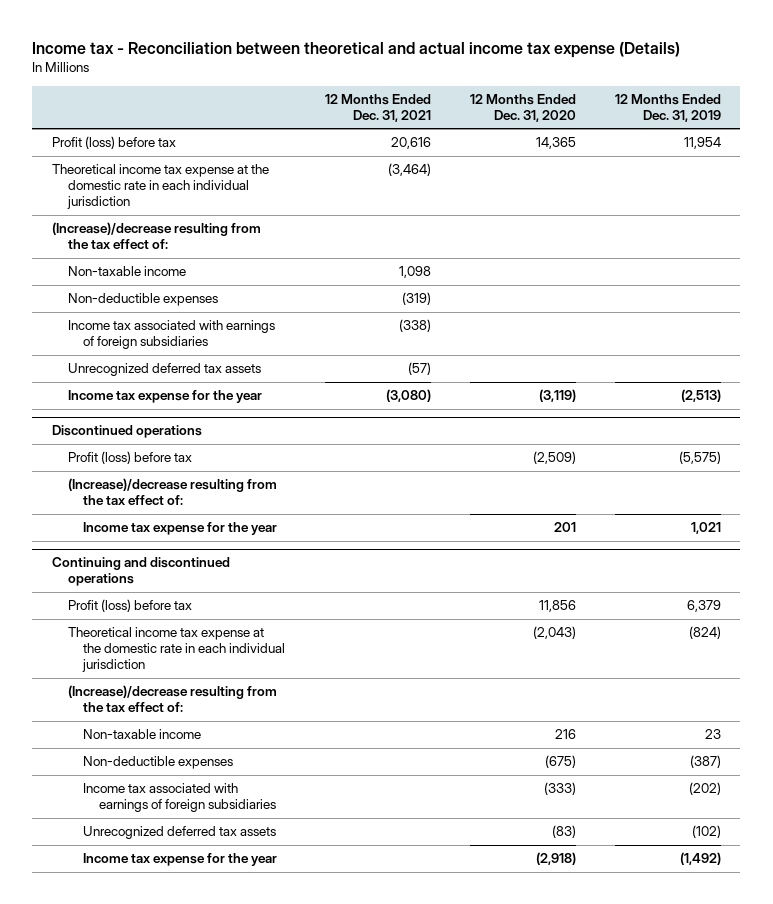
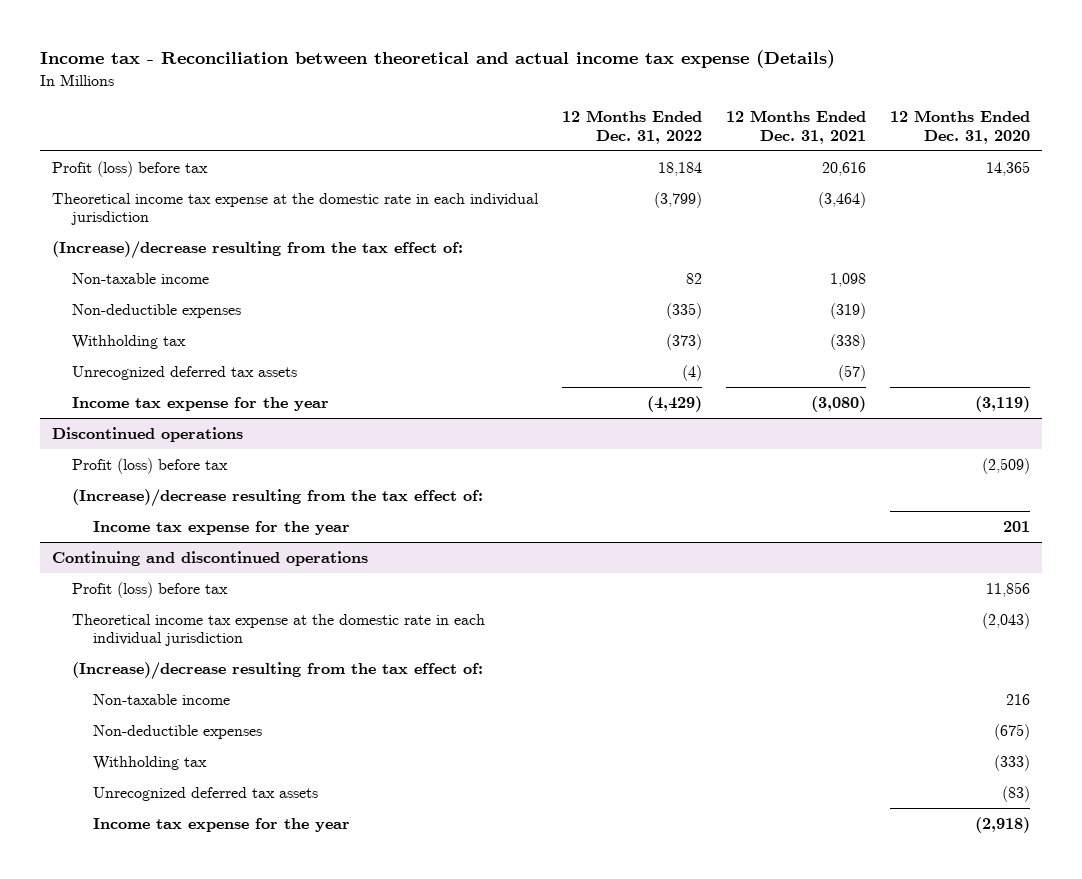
[614,94,721,123] 12 Months Ended Dec. 31, 2019 -> none
none -> [562,110,703,144] 12 Months Ended Dec. 31, 2022
[67,320,275,350] Income tax associated with earnings of foreign subsidiaries -> [72,334,187,349] Withholding tax
[83,783,277,813] Income tax associated with earnings of foreign subsidiaries -> [93,755,208,770] Withholding tax

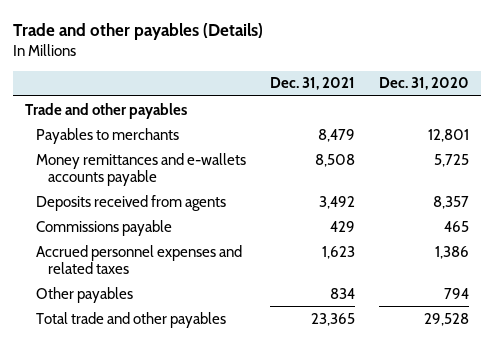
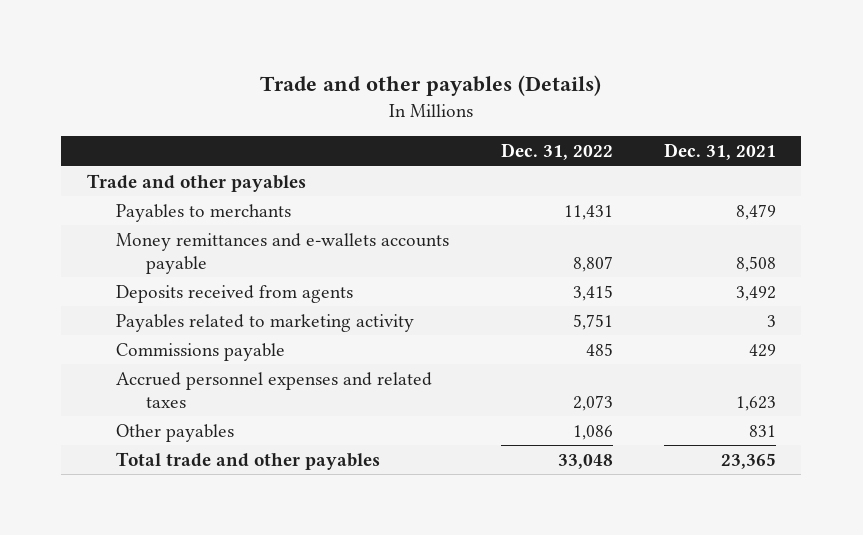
[379,77,470,91] Dec. 31, 2020 -> none
none -> [500,143,613,161] Dec. 31, 2022
none -> [116,313,415,332] Payables related to marketing activity
[330,287,356,299] 834 -> [748,424,776,437] 831

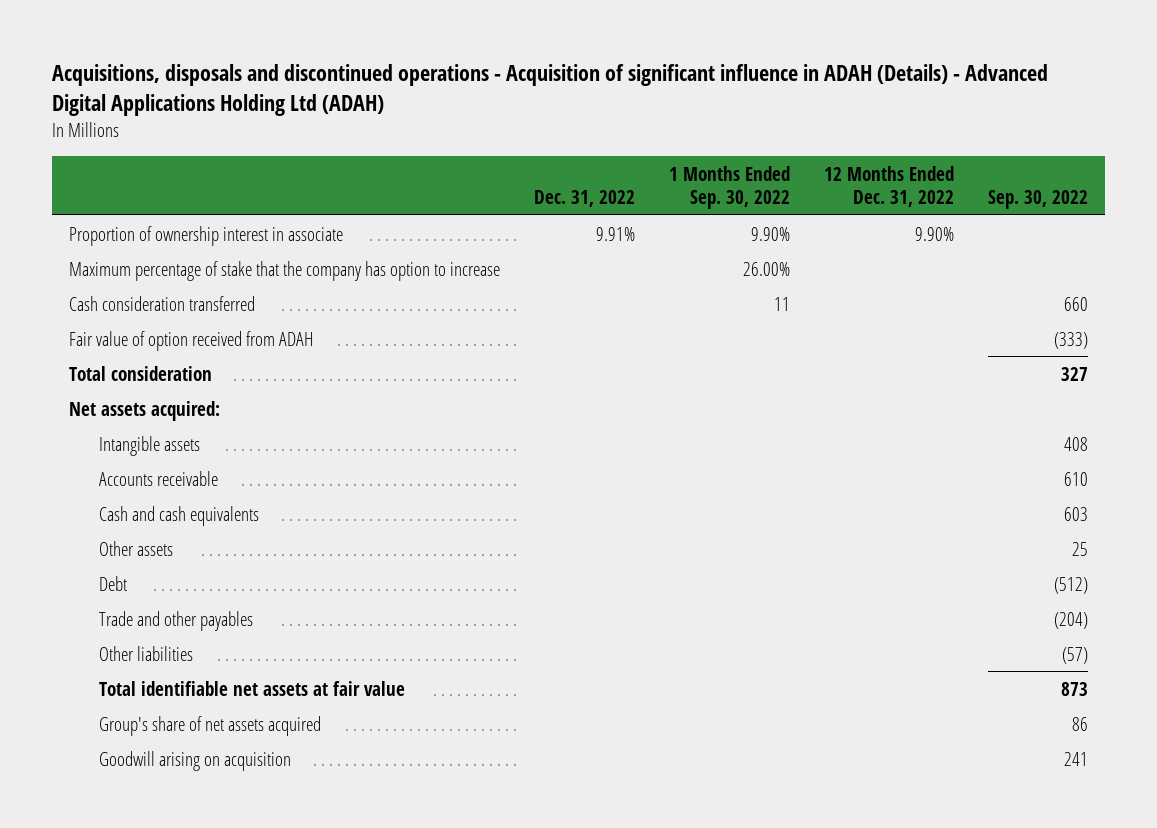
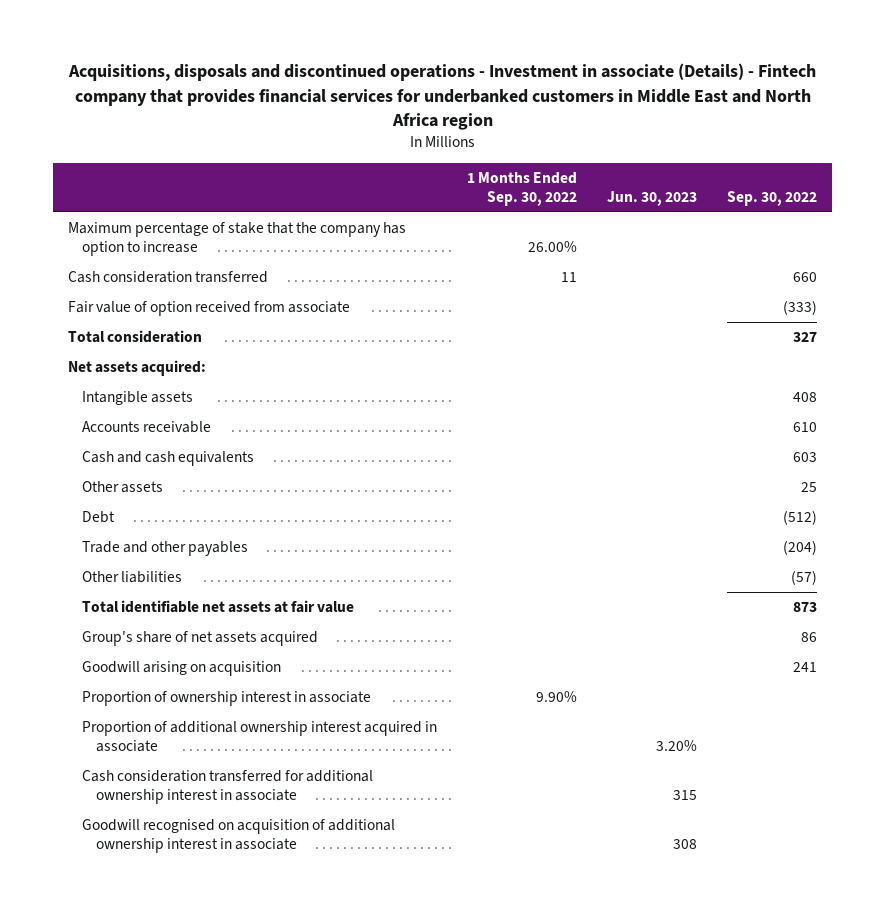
[51,64,1048,117] Acquisitions, disposals and discontinued operations - Acquisition of significant influence in ADAH (Details) - Advanced Digital Applications Holding Ltd (ADAH) -> [67,63,816,131] Acquisitions, disposals and discontinued operations - Investment in associate (Details) - Fintech company that provides financial services for underbanked customers in Middle East and North Africa region
[533,189,635,207] Dec. 31, 2022 -> none
[824,165,955,207] 12 Months Ended Dec. 31, 2022 -> none
none -> [607,190,698,206] Jun. 30, 2023
[68,330,314,351] Fair value of option received from ADAH -> [68,301,351,317] Fair value of option received from associate
[68,225,343,246] Proportion of ownership interest in associate -> [81,691,371,707] Proportion of ownership interest in associate
none -> [81,721,437,752] Proportion of additional ownership interest acquired in associate
none -> [81,770,373,804] Cash consideration transferred for additional ownership interest in associate
none -> [81,819,395,853] Goodwill recognised on acquisition of additional ownership interest in associate

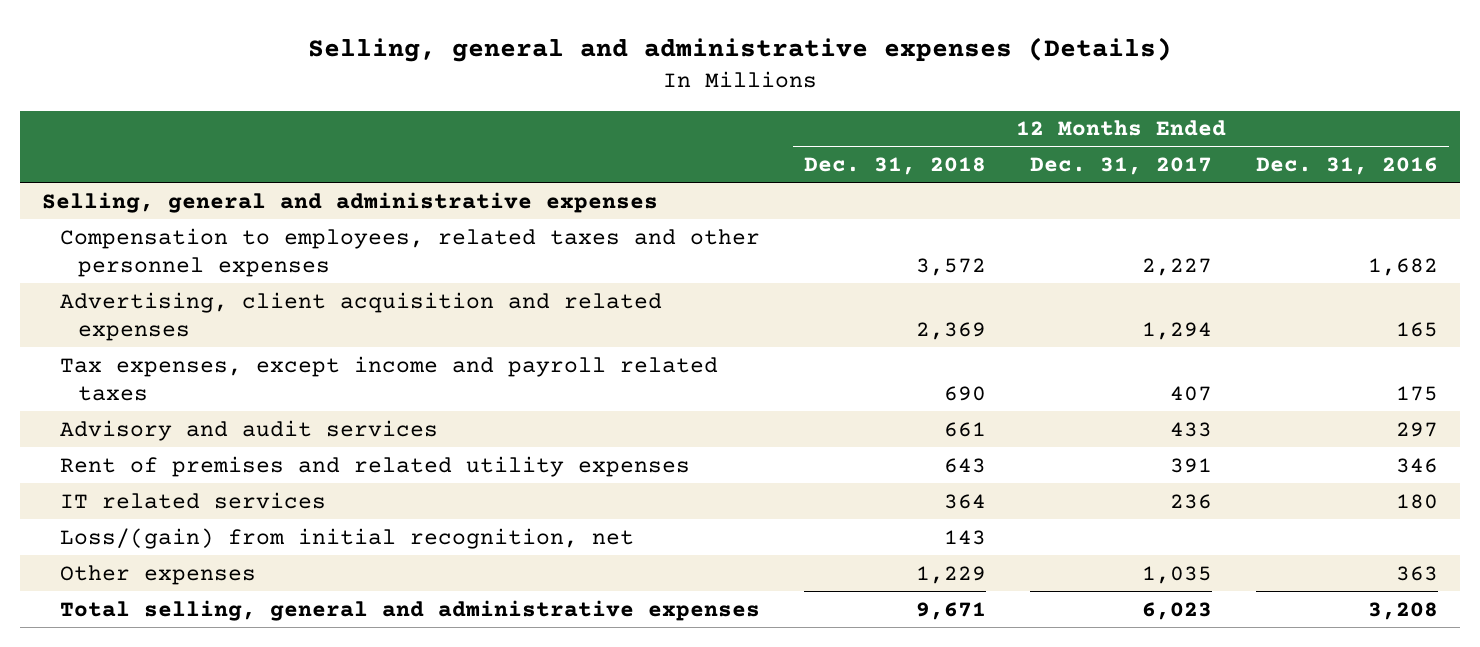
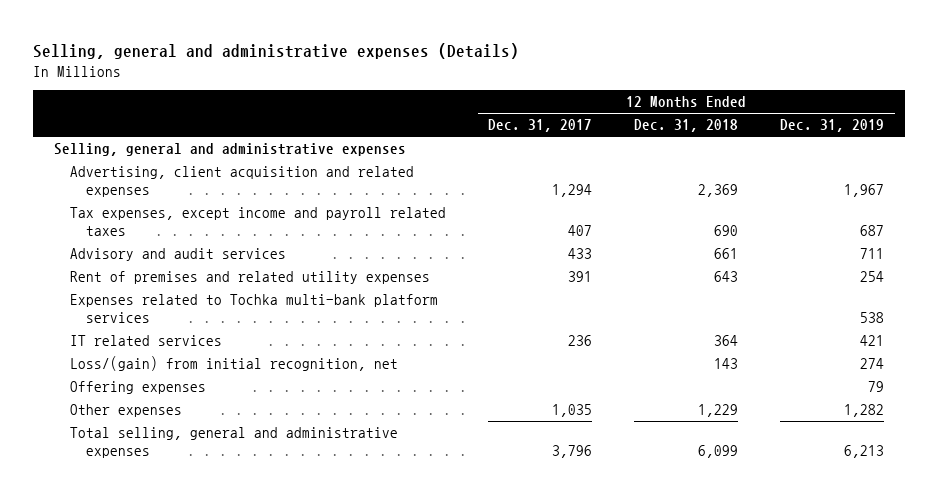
[1255,156,1438,175] Dec. 31, 2016 -> none
none -> [780,119,885,133] Dec. 31, 2019
[60,227,761,277] Compensation to employees, related taxes and other personnel expenses -> none
none -> [70,294,439,323] Expenses related to Tochka multi-bank platform services
none -> [70,381,207,395] Offering expenses
[915,601,986,620] 9,671 -> [698,444,739,458] 6,099
[1141,601,1212,620] 6,023 -> [552,444,593,458] 3,796

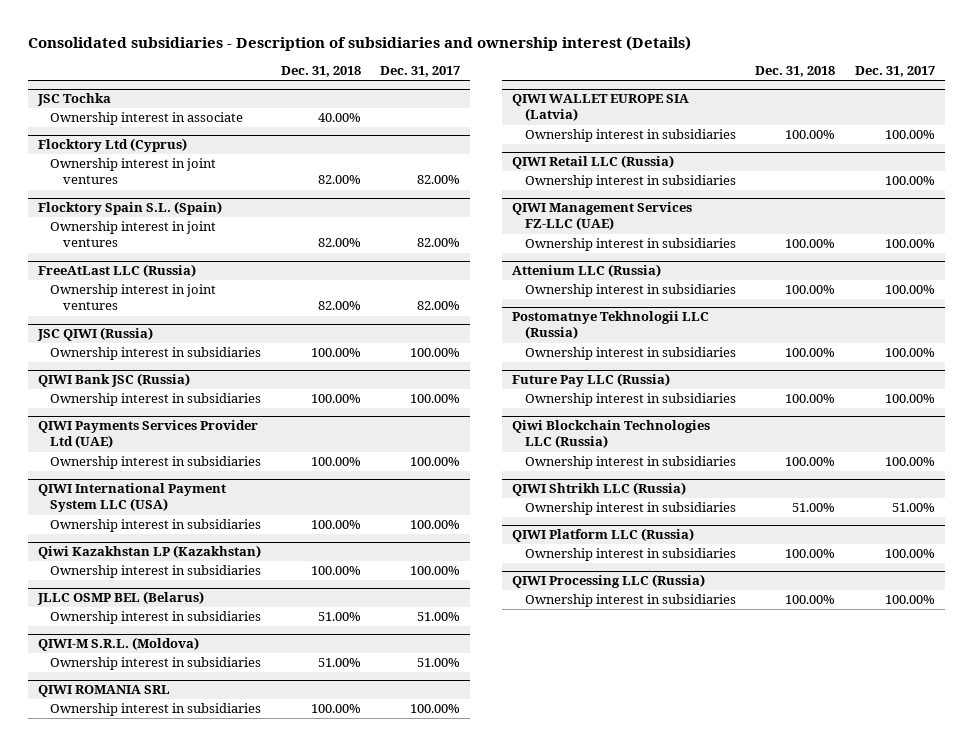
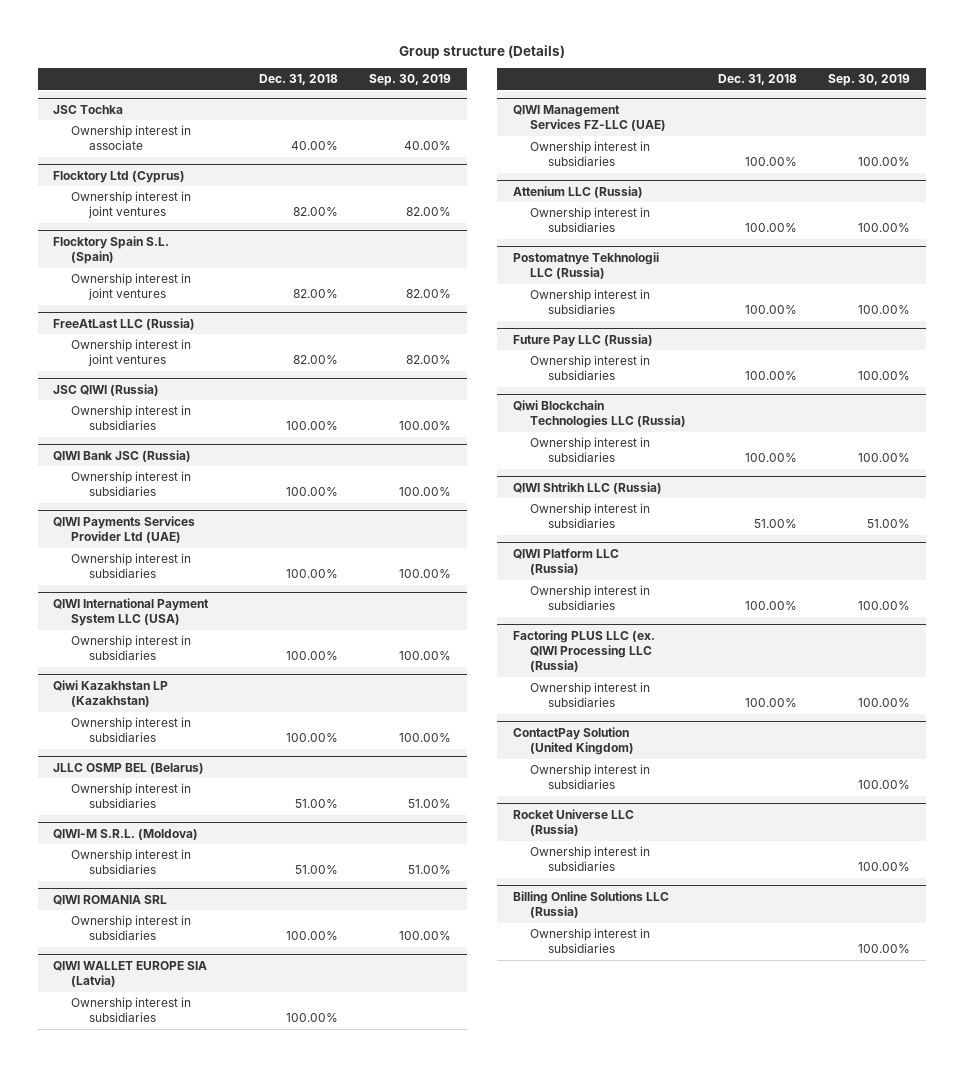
[28,36,692,52] Consolidated subsidiaries - Description of subsidiaries and ownership interest (Details) -> [398,45,565,60] Group structure (Details)
[380,66,461,78] Dec. 31, 2017 -> none
none -> [369,74,452,87] Sep. 30, 2019
[512,155,675,170] QIWI Retail LLC (Russia) -> none
[524,175,736,189] Ownership interest in subsidiaries -> none
[512,574,706,589] QIWI Processing LLC (Russia) -> [512,629,655,673] Factoring PLUS LLC (ex. QIWI Processing LLC (Russia)
none -> [512,726,635,756] ContactPay Solution (United Kingdom)
none -> [530,764,651,790] Ownership interest in subsidiaries
none -> [512,808,634,837] Rocket Universe LLC (Russia)
none -> [530,846,651,872] Ownership interest in subsidiaries
none -> [512,890,669,919] Billing Online Solutions LLC (Russia)
none -> [530,928,651,954] Ownership interest in subsidiaries

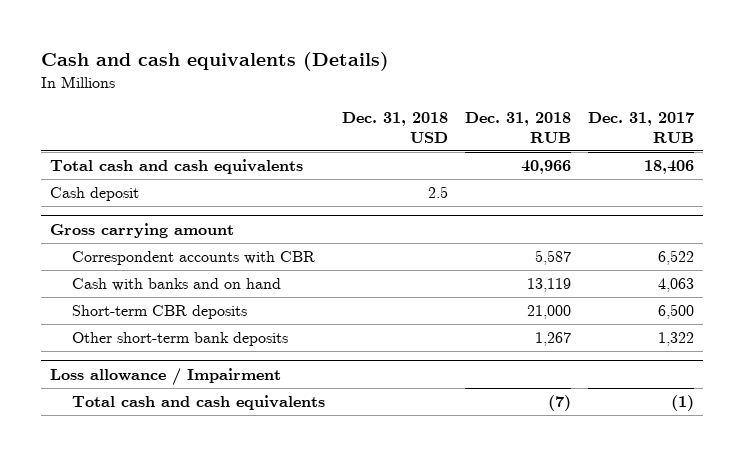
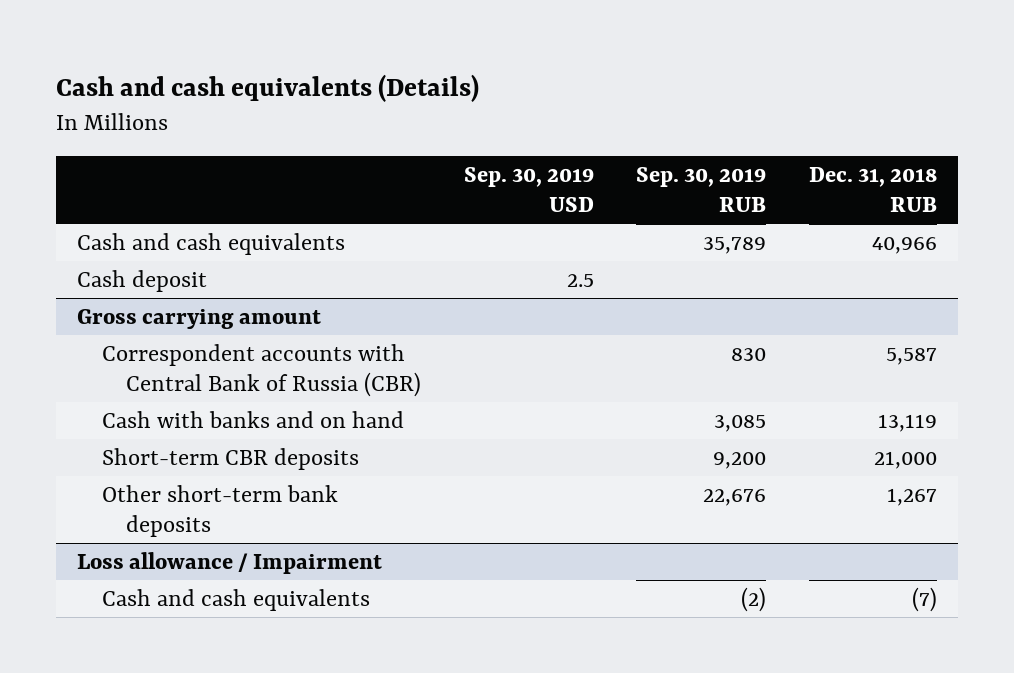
[342,111,449,143] Dec. 31, 2018 USD -> none
[588,111,695,143] Dec. 31, 2017 RUB -> none
none -> [463,166,594,212] Sep. 30, 2019 USD
none -> [636,166,767,212] Sep. 30, 2019 RUB
[49,159,303,175] Total cash and cash equivalents -> [77,232,346,255] Cash and cash equivalents
[72,251,316,266] Correspondent accounts with CBR -> [101,343,422,397] Correspondent accounts with Central Bank of Russia (CBR)
[72,395,326,411] Total cash and cash equivalents -> [101,588,370,611] Cash and cash equivalents

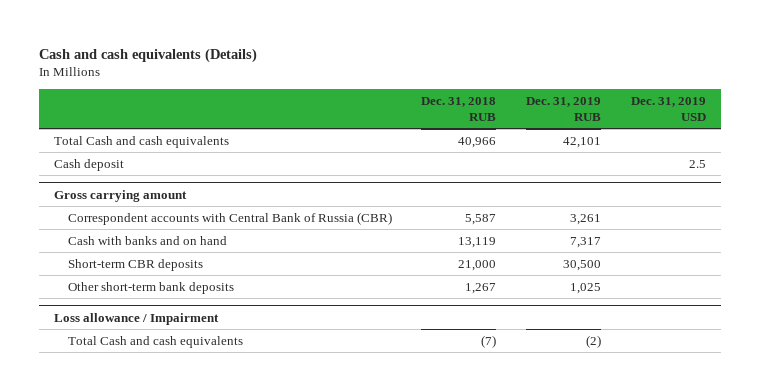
[463,166,594,212] Sep. 30, 2019 USD -> none
[636,166,767,212] Sep. 30, 2019 RUB -> none
none -> [525,96,601,121] Dec. 31, 2019 RUB
none -> [630,96,706,121] Dec. 31, 2019 USD
[77,232,346,255] Cash and cash equivalents -> [53,135,229,148] Total Cash and cash equivalents
[101,588,370,611] Cash and cash equivalents -> [67,335,243,348] Total Cash and cash equivalents

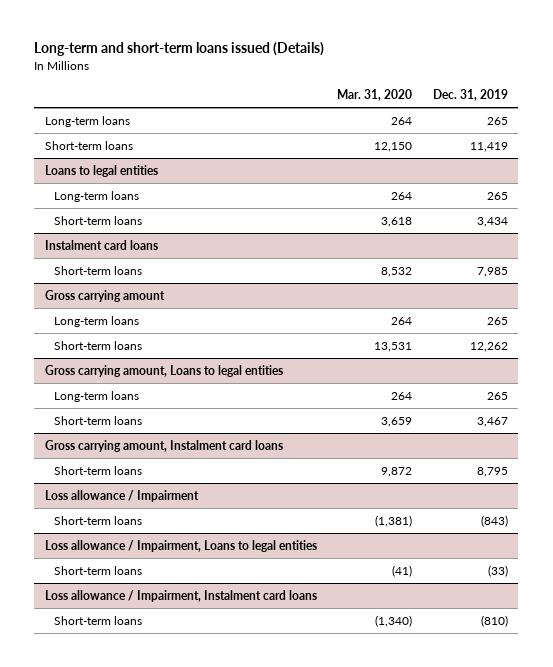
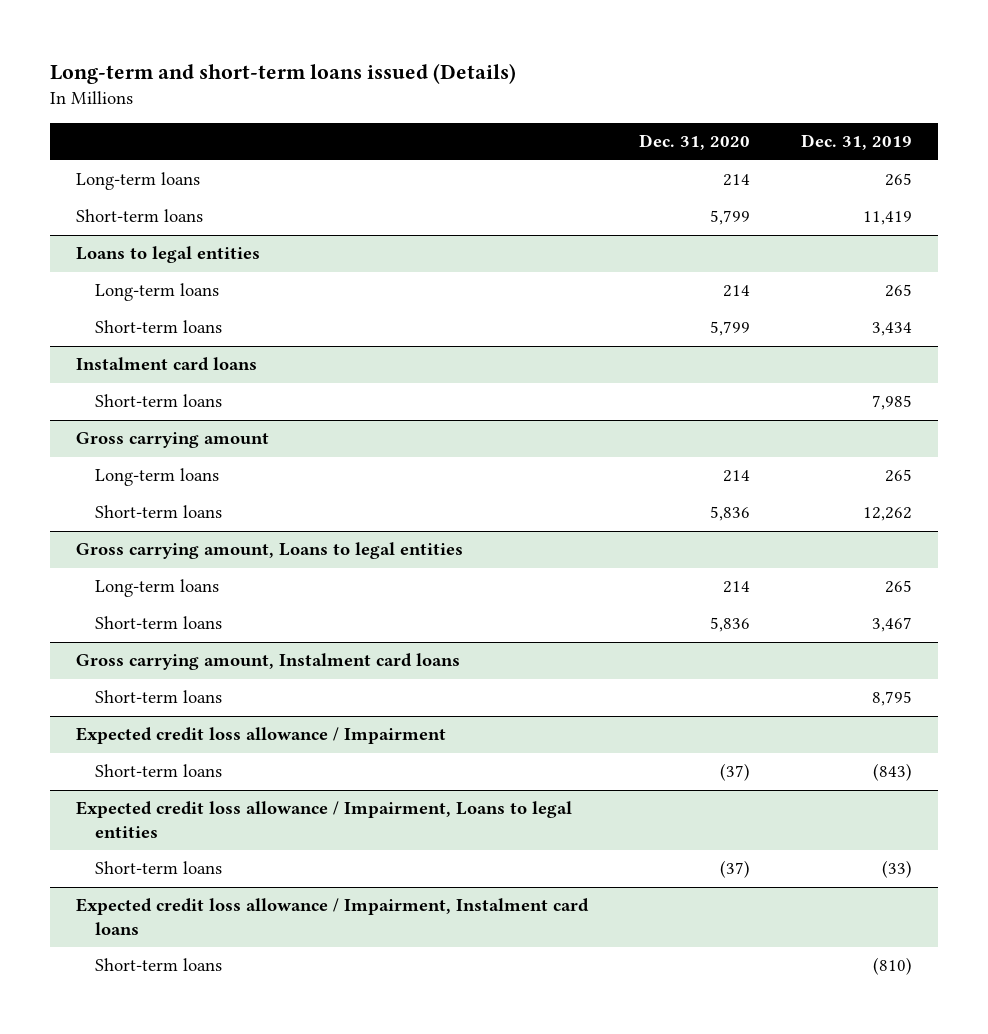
[337,88,413,101] Mar. 31, 2020 -> none
none -> [639,134,751,151] Dec. 31, 2020
[44,489,199,502] Loss allowance / Impairment -> [75,727,446,745] Expected credit loss allowance / Impairment
[44,539,317,552] Loss allowance / Impairment, Loans to legal entities -> [75,801,572,838] Expected credit loss allowance / Impairment, Loans to legal entities
[44,589,317,602] Loss allowance / Impairment, Instalment card loans -> [75,898,589,935] Expected credit loss allowance / Impairment, Instalment card loans

